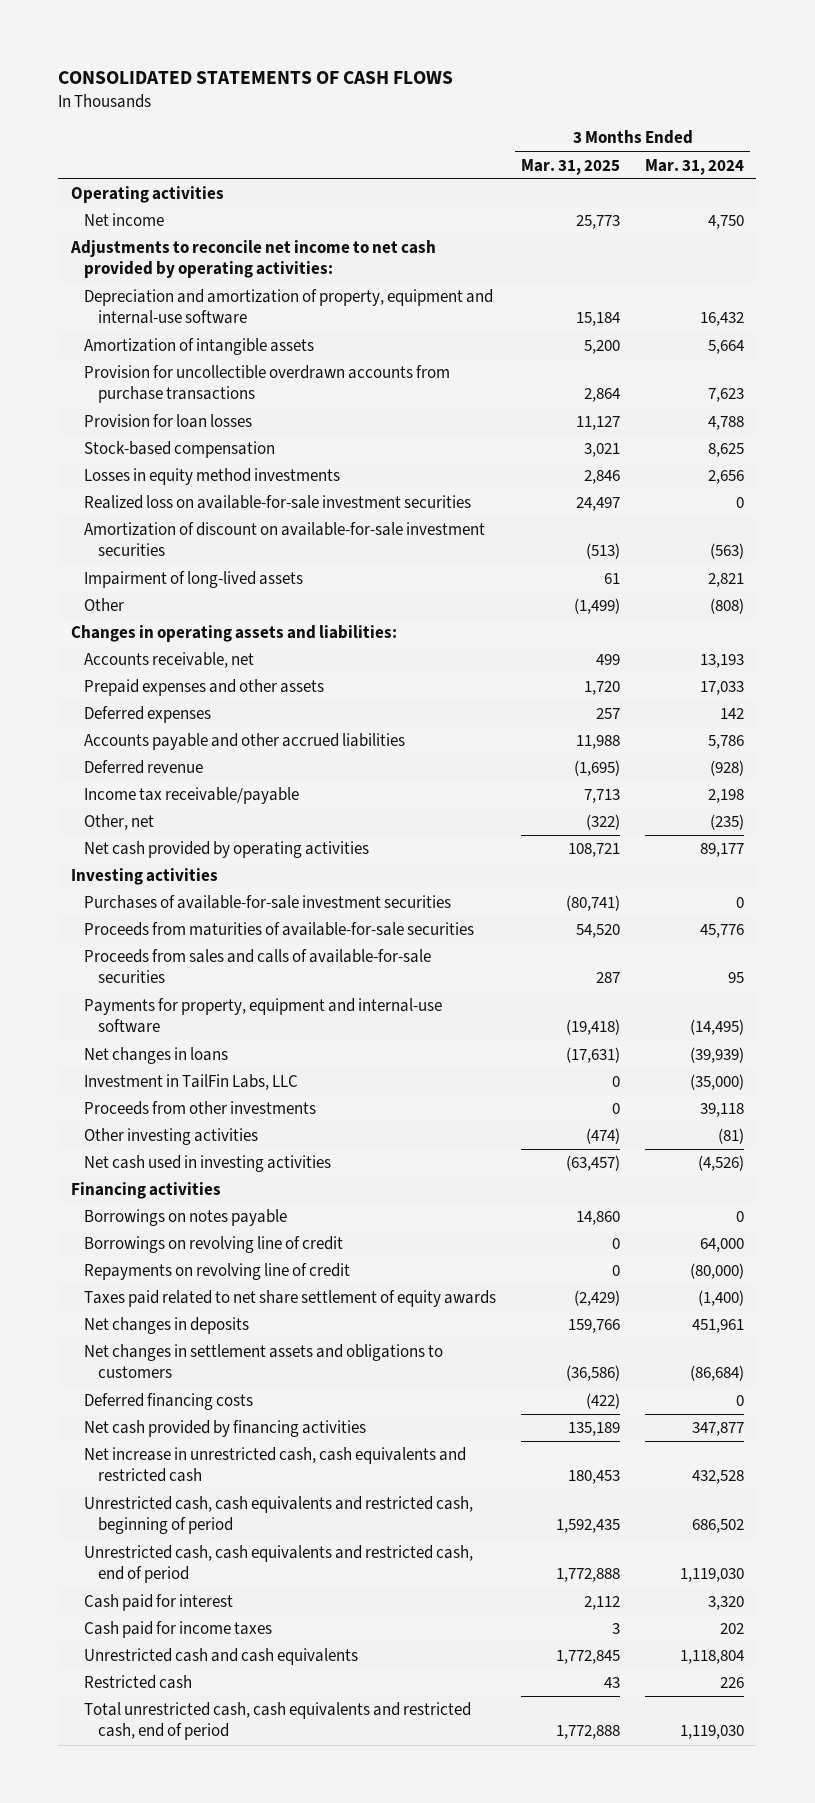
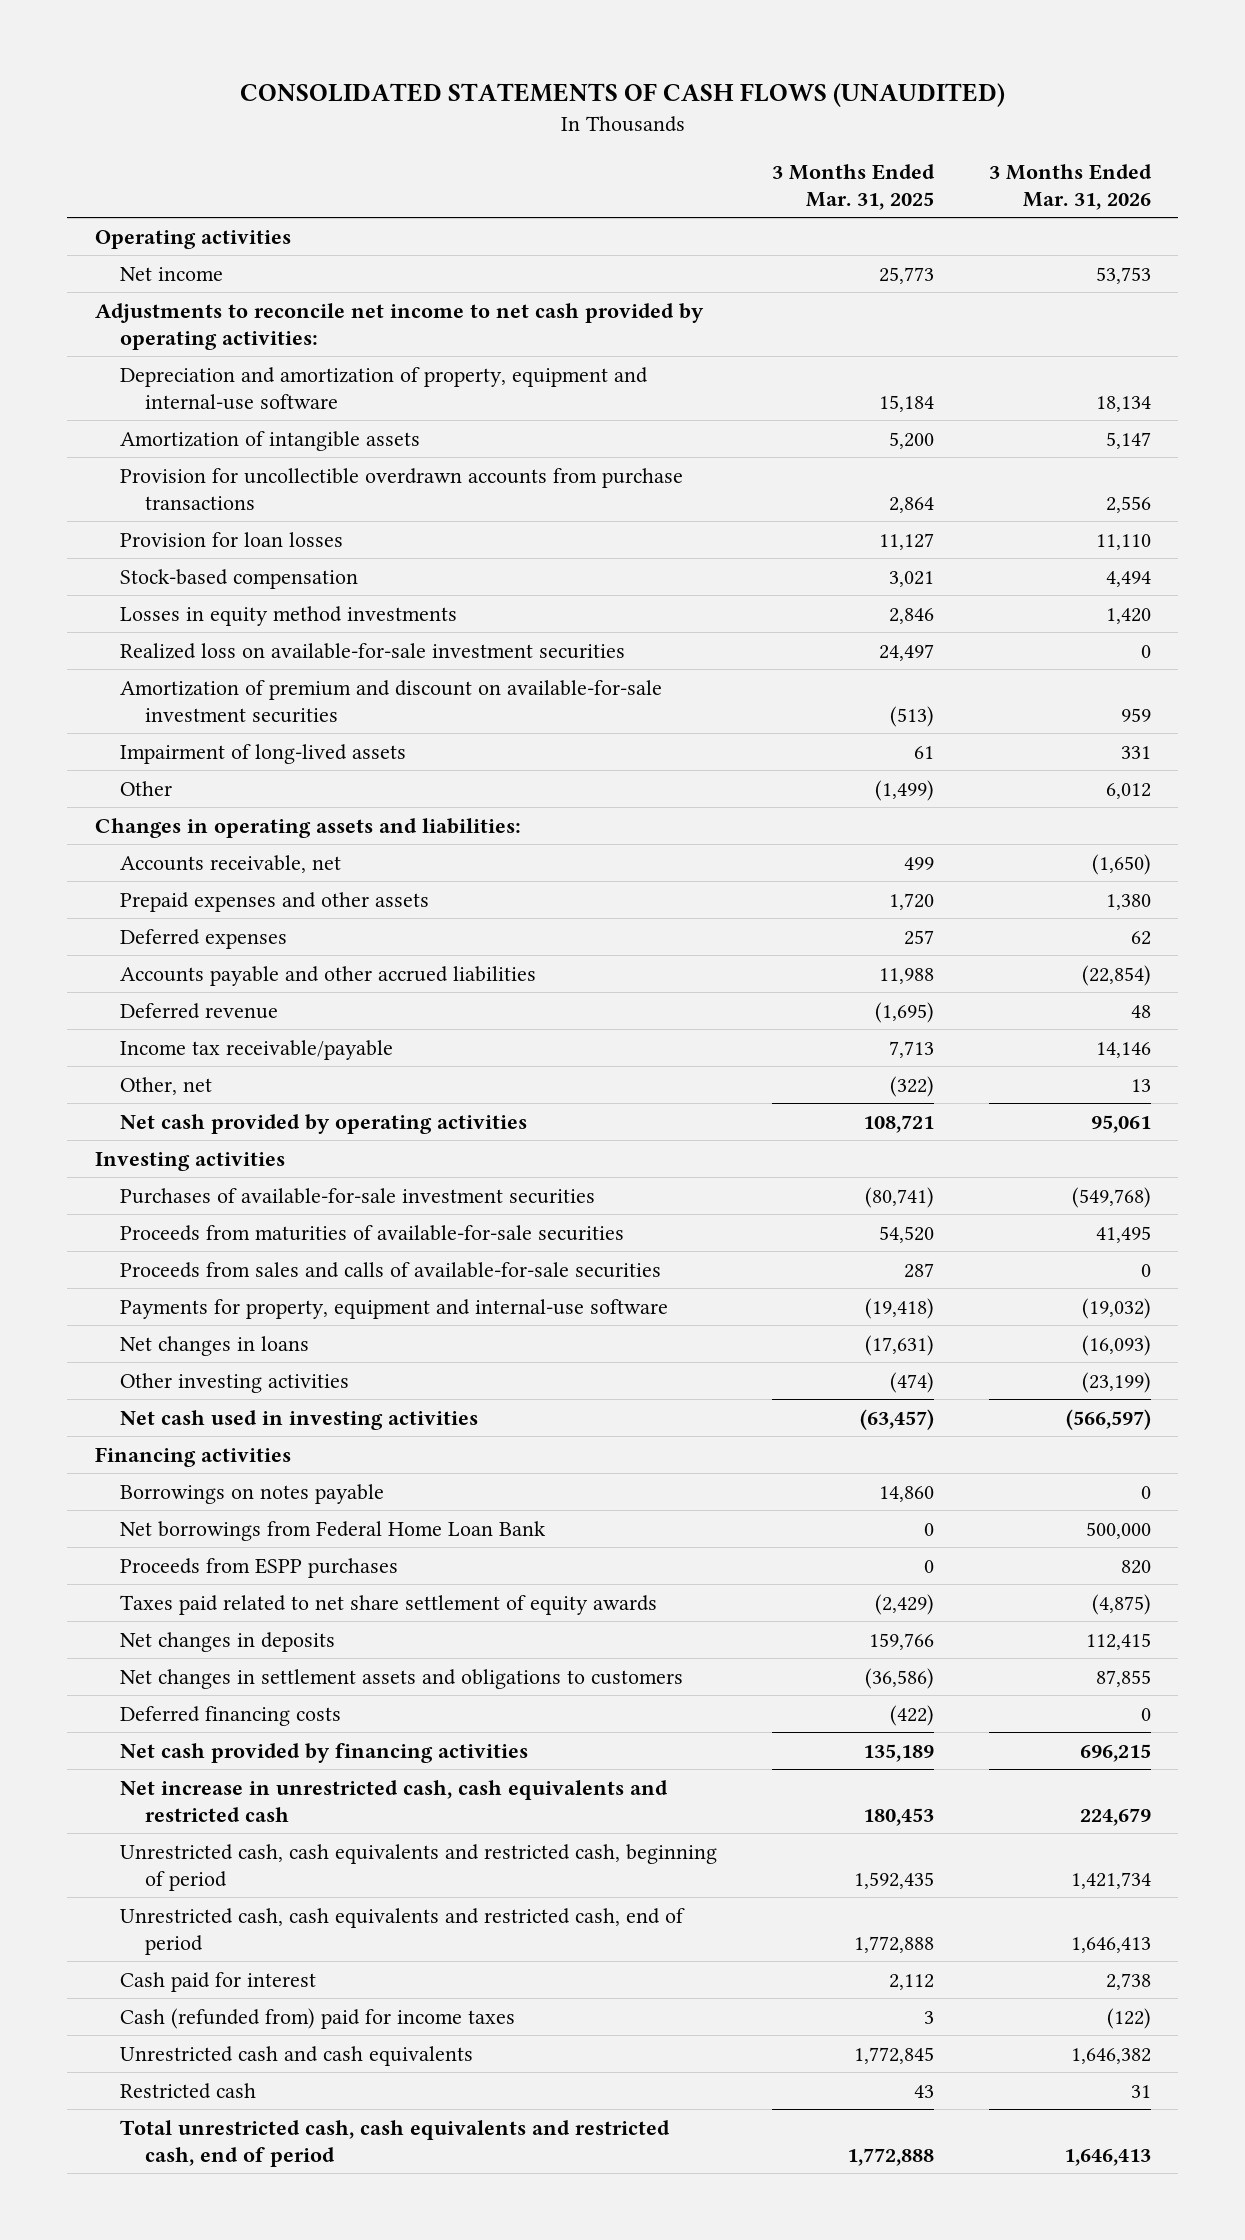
[58,71,454,85] CONSOLIDATED STATEMENTS OF CASH FLOWS -> [239,83,1005,108] CONSOLIDATED STATEMENTS OF CASH FLOWS (UNAUDITED)
[645,158,745,175] Mar. 31, 2024 -> none
none -> [988,163,1152,211] 3 Months Ended Mar. 31, 2026
[84,522,486,557] Amortization of discount on available-for-sale investment securities -> [119,679,662,723] Amortization of premium and discount on available-for-sale investment securities
[84,1074,299,1091] Investment in TailFin Labs, LLC -> none
[84,1101,317,1116] Proceeds from other investments -> none
[84,1236,344,1254] Borrowings on revolving line of credit -> none
[84,1263,351,1281] Repayments on revolving line of credit -> none
none -> [119,1520,546,1541] Net borrowings from Federal Home Loan Bank
none -> [119,1557,398,1578] Proceeds from ESPP purchases
[84,1621,273,1639] Cash paid for income taxes -> [119,2007,515,2029] Cash (refunded from) paid for income taxes

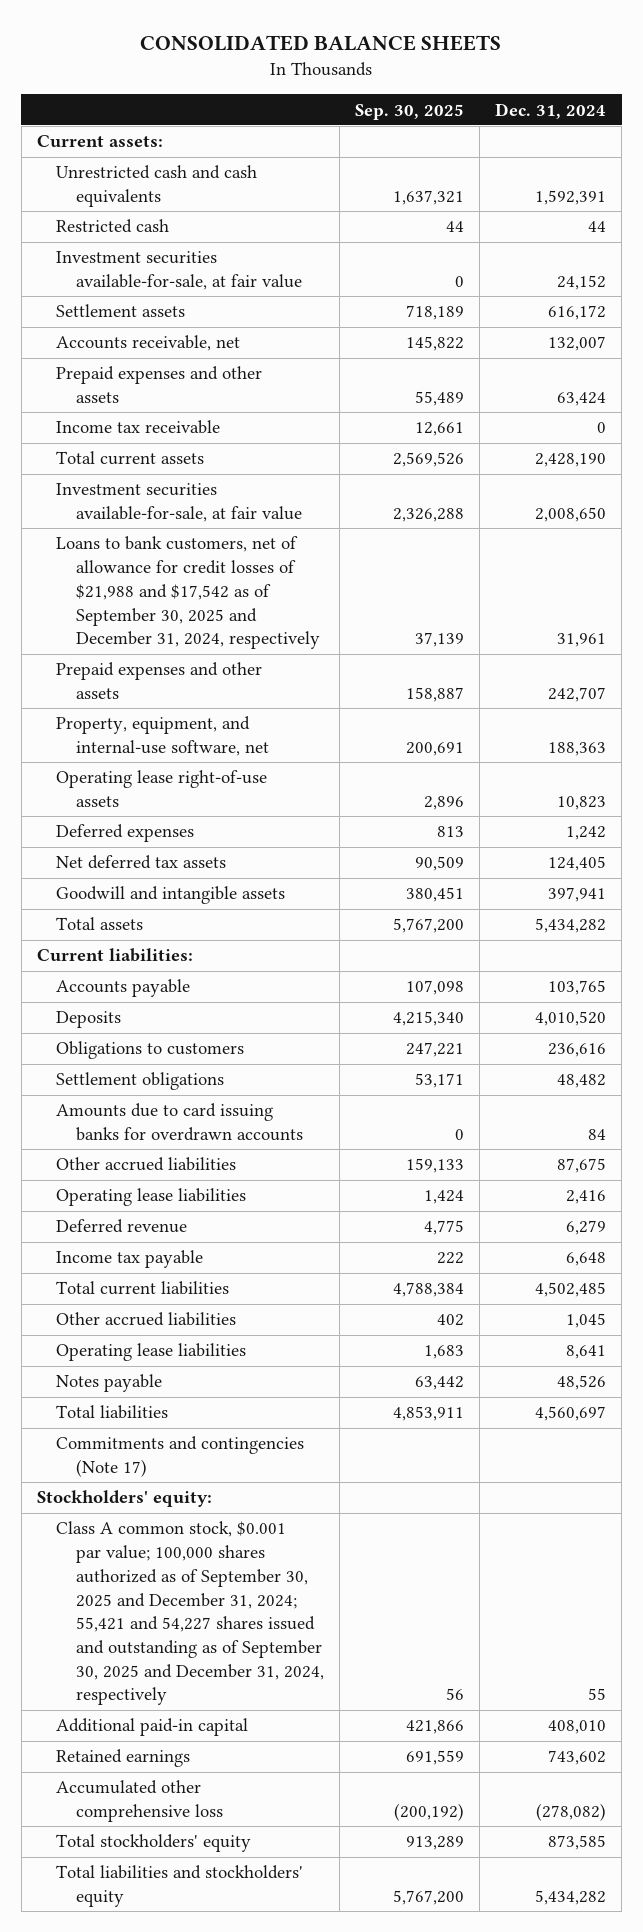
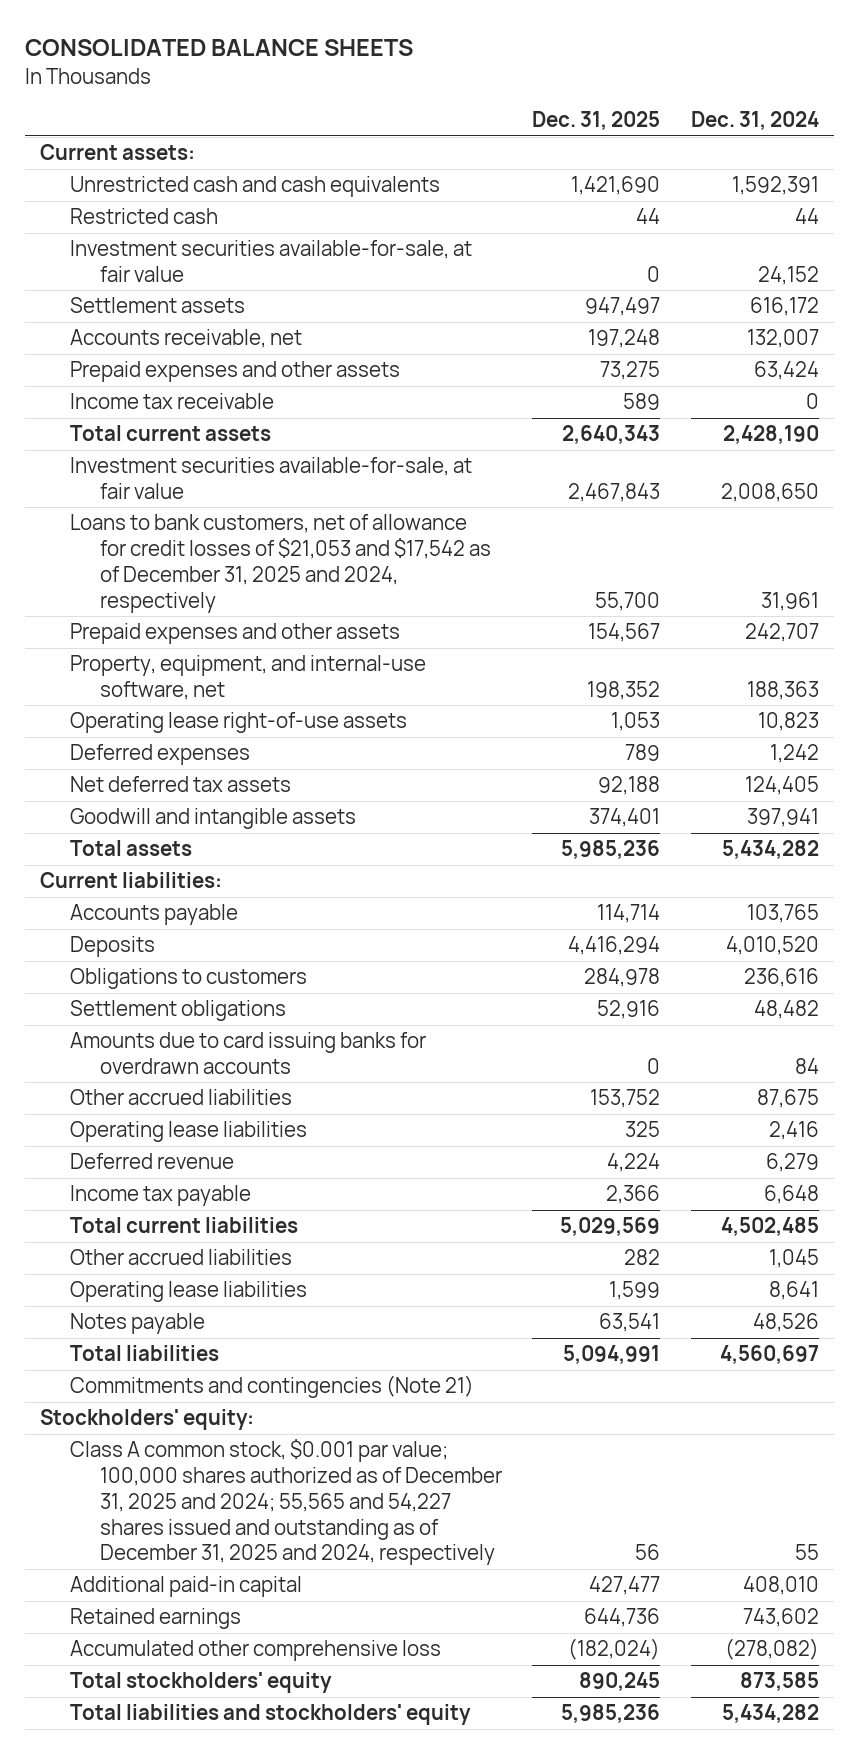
[355,103,465,120] Sep. 30, 2025 -> none
none -> [532,111,661,131] Dec. 31, 2025
[56,536,321,650] Loans to bank customers, net of allowance for credit losses of $21,988 and $17,542 as of September 30, 2025 and December 31, 2024, respectively -> [69,514,491,613] Loans to bank customers, net of allowance for credit losses of $21,053 and $17,542 as of December 31, 2025 and 2024, respectively
[56,1436,305,1478] Commitments and contingencies (Note 17) -> [69,1375,474,1399] Commitments and contingencies (Note 21)
[56,1521,325,1706] Class A common stock, $0.001 par value; 100,000 shares authorized as of September 30, 2025 and December 31, 2024; 55,421 and 54,227 shares issued and outstanding as of September 30, 2025 and December 31, 2024, respectively -> [69,1439,502,1566] Class A common stock, $0.001 par value; 100,000 shares authorized as of December 31, 2025 and 2024; 55,565 and 54,227 shares issued and outstanding as of December 31, 2025 and 2024, respectively

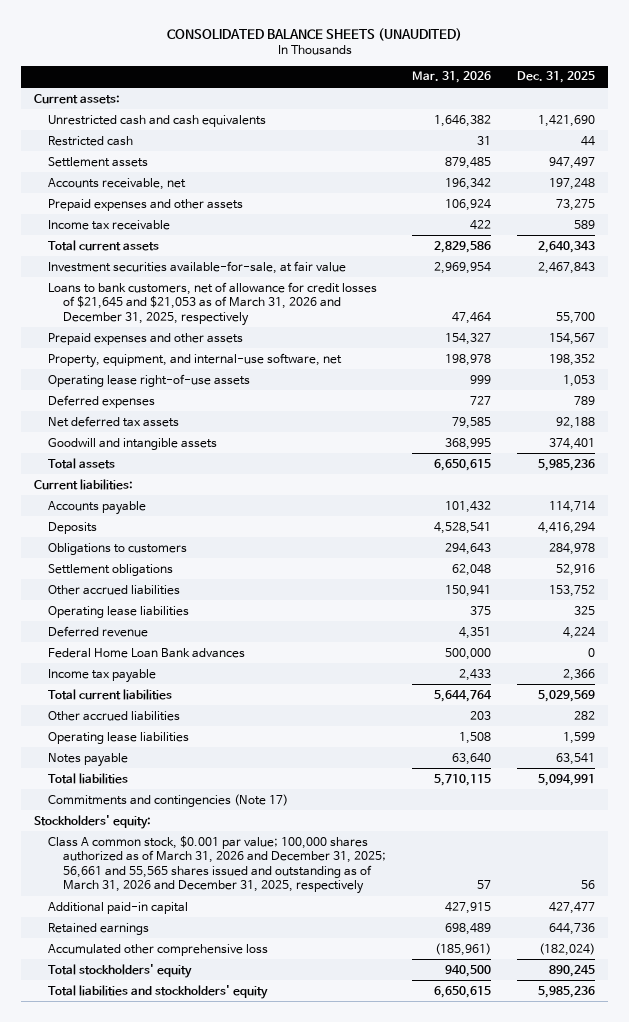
[24,39,413,57] CONSOLIDATED BALANCE SHEETS -> [166,27,462,41] CONSOLIDATED BALANCE SHEETS (UNAUDITED)
[690,111,819,131] Dec. 31, 2024 -> none
none -> [411,71,491,84] Mar. 31, 2026
[69,240,472,283] Investment securities available-for-sale, at fair value -> none
[69,514,491,613] Loans to bank customers, net of allowance for credit losses of $21,053 and $17,542 as of December 31, 2025 and 2024, respectively -> [48,281,378,326] Loans to bank customers, net of allowance for credit losses of $21,645 and $21,053 as of March 31, 2026 and December 31, 2025, respectively
[69,1032,426,1075] Amounts due to card issuing banks for overdrawn accounts -> none
none -> [48,647,246,658] Federal Home Loan Bank advances
[69,1375,474,1399] Commitments and contingencies (Note 21) -> [48,793,289,807] Commitments and contingencies (Note 17)
[69,1439,502,1566] Class A common stock, $0.001 par value; 100,000 shares authorized as of December 31, 2025 and 2024; 55,565 and 54,227 shares issued and outstanding as of December 31, 2025 and 2024, respectively -> [48,835,386,895] Class A common stock, $0.001 par value; 100,000 shares authorized as of March 31, 2026 and December 31, 2025; 56,661 and 55,565 shares issued and outstanding as of March 31, 2026 and December 31, 2025, respectively

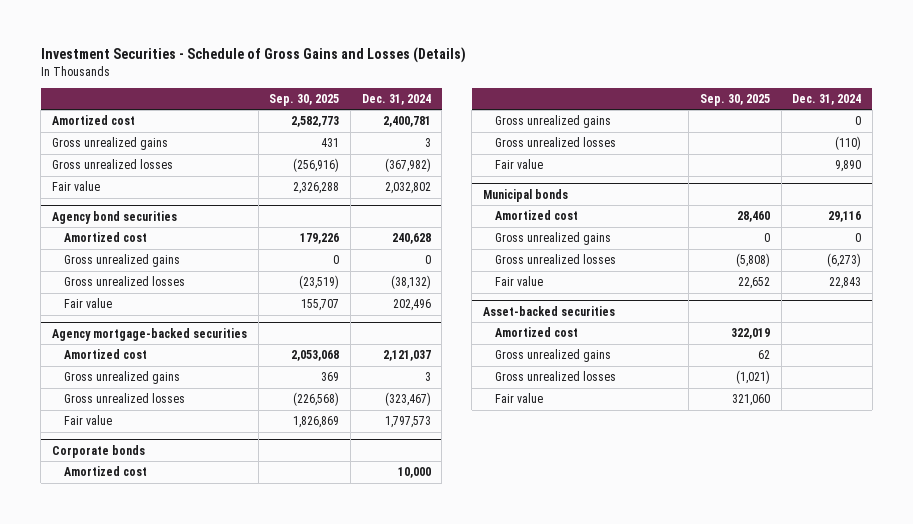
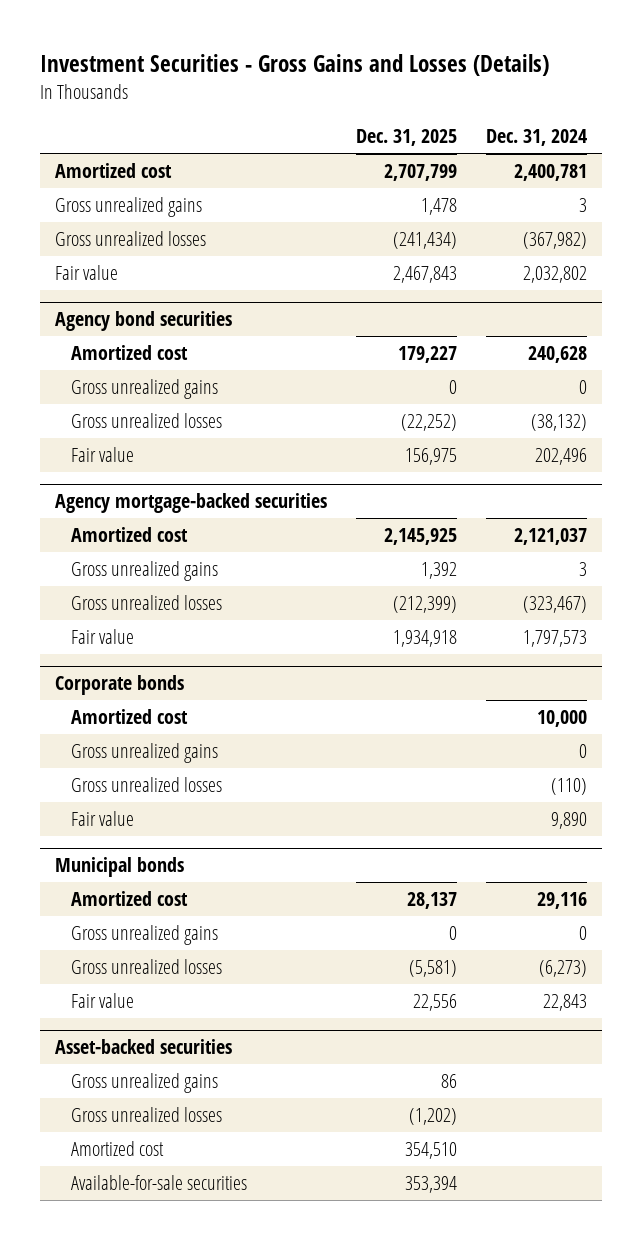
[40,47,466,64] Investment Securities - Schedule of Gross Gains and Losses (Details) -> [40,53,550,76] Investment Securities - Gross Gains and Losses (Details)
[269,93,340,106] Sep. 30, 2025 -> none
none -> [356,129,458,147] Dec. 31, 2025
[494,393,543,404] Fair value -> none
[494,327,578,338] Amortized cost -> [70,1141,164,1157] Amortized cost
none -> [70,1175,247,1191] Available-for-sale securities

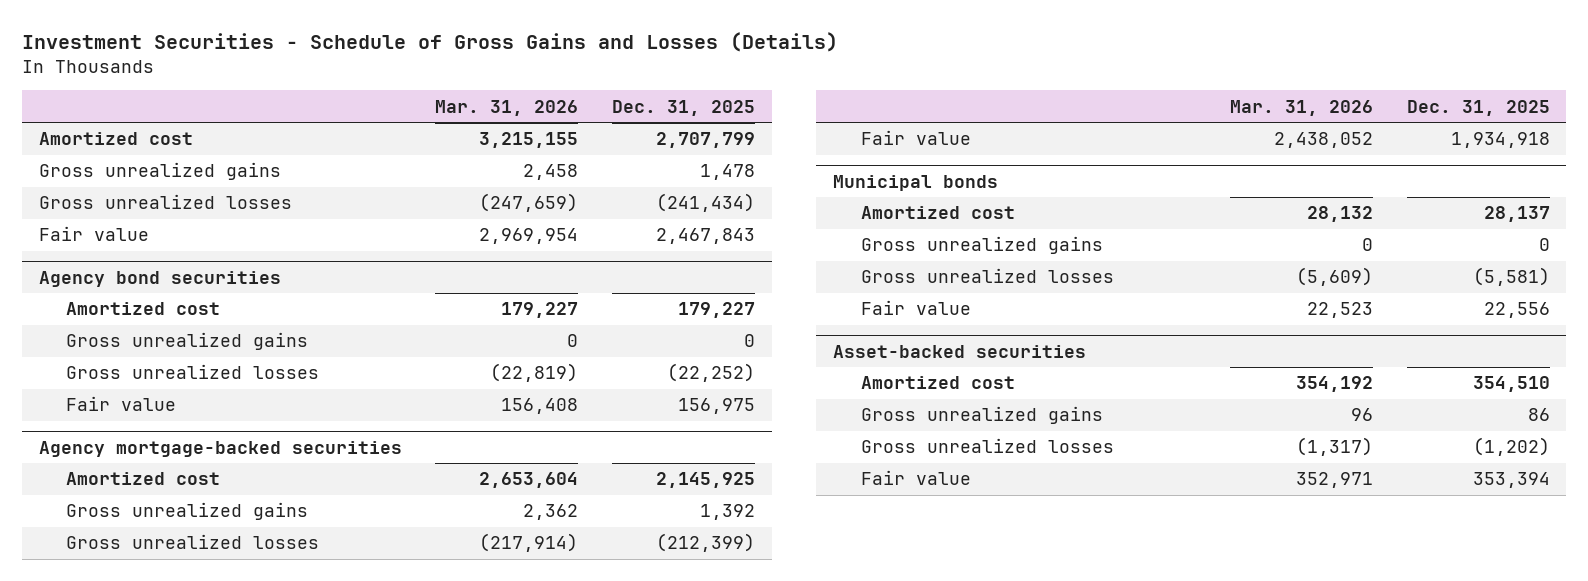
[40,53,550,76] Investment Securities - Gross Gains and Losses (Details) -> [21,31,838,52] Investment Securities - Schedule of Gross Gains and Losses (Details)
[486,129,588,147] Dec. 31, 2024 -> none
none -> [435,99,579,116] Mar. 31, 2026
[55,675,185,696] Corporate bonds -> none
[70,709,188,725] Amortized cost -> none
[70,743,218,764] Gross unrealized gains -> none
[70,777,222,793] Gross unrealized losses -> none
[70,811,134,827] Fair value -> none
[70,1141,164,1157] Amortized cost -> [860,376,1015,390] Amortized cost
[70,1175,247,1191] Available-for-sale securities -> [860,470,971,486] Fair value

